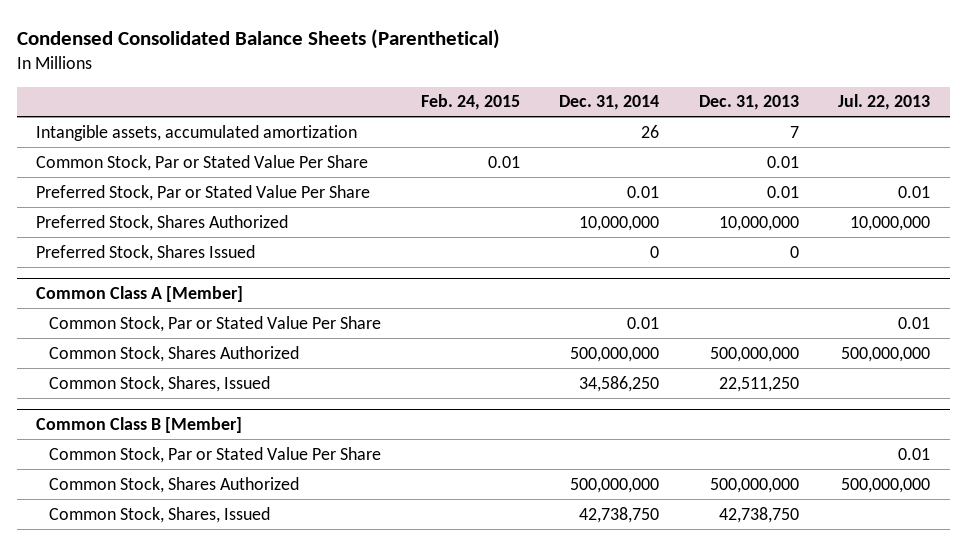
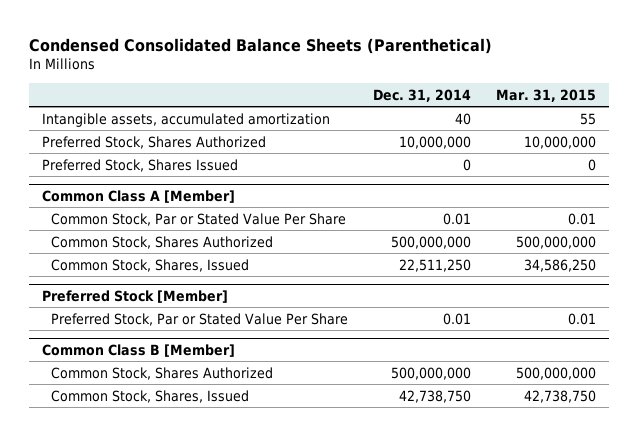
[420,94,520,111] Feb. 24, 2015 -> none
[698,95,799,111] Dec. 31, 2013 -> none
[838,94,931,111] Jul. 22, 2013 -> none
none -> [496,88,597,102] Mar. 31, 2015
[36,154,369,171] Common Stock, Par or Stated Value Per Share -> none
[36,184,371,201] Preferred Stock, Par or Stated Value Per Share -> none
[641,124,660,138] 26 -> [455,112,472,125] 40
[579,375,660,392] 34,586,250 -> [399,258,472,272] 22,511,250
none -> [41,289,228,303] Preferred Stock [Member]
none -> [51,312,349,326] Preferred Stock, Par or Stated Value Per Share
[49,446,382,463] Common Stock, Par or Stated Value Per Share -> none

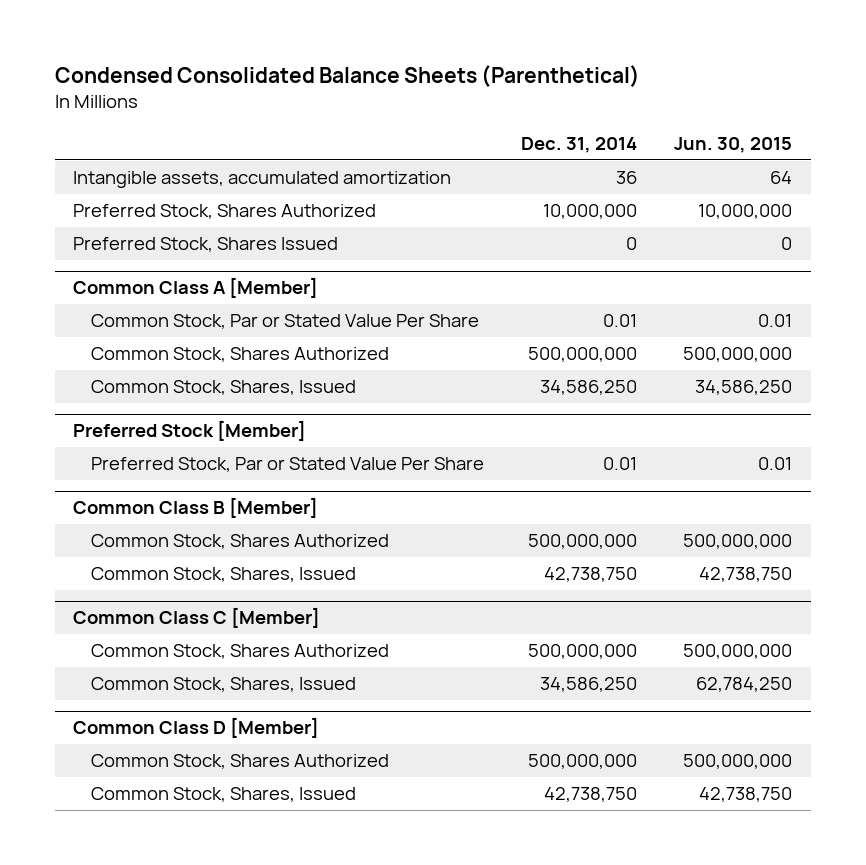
[496,88,597,102] Mar. 31, 2015 -> none
none -> [674,136,793,153] Jun. 30, 2015
[455,112,472,125] 40 -> [616,171,638,185] 36
[399,258,472,272] 22,511,250 -> [540,380,638,396] 34,586,250
none -> [73,607,321,629] Common Class C [Member]
none -> [91,644,390,660] Common Stock, Shares Authorized
none -> [91,677,357,693] Common Stock, Shares, Issued
none -> [73,717,320,739] Common Class D [Member]
none -> [91,754,390,770] Common Stock, Shares Authorized
none -> [91,787,357,803] Common Stock, Shares, Issued

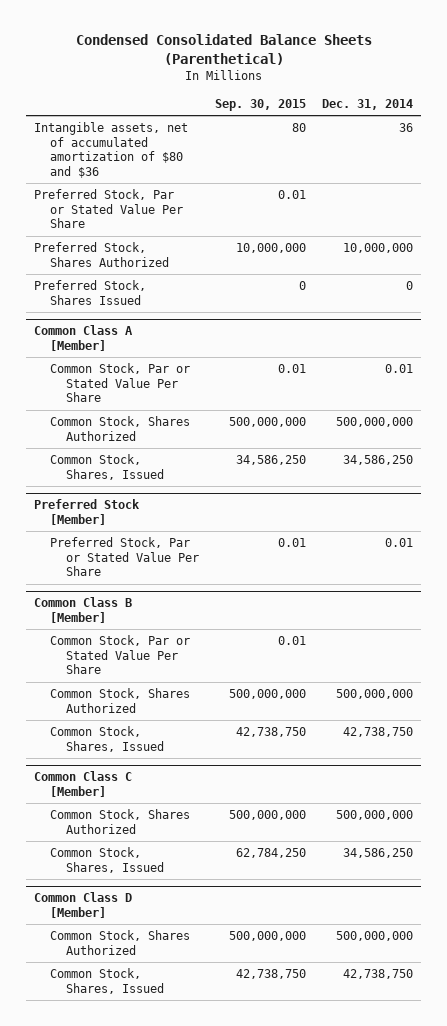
[674,136,793,153] Jun. 30, 2015 -> none
none -> [215,99,307,112] Sep. 30, 2015
[73,171,452,189] Intangible assets, accumulated amortization -> [33,122,188,179] Intangible assets, net of accumulated amortization of $80 and $36
none -> [33,189,183,229] Preferred Stock, Par or Stated Value Per Share
none -> [49,635,190,675] Common Stock, Par or Stated Value Per Share

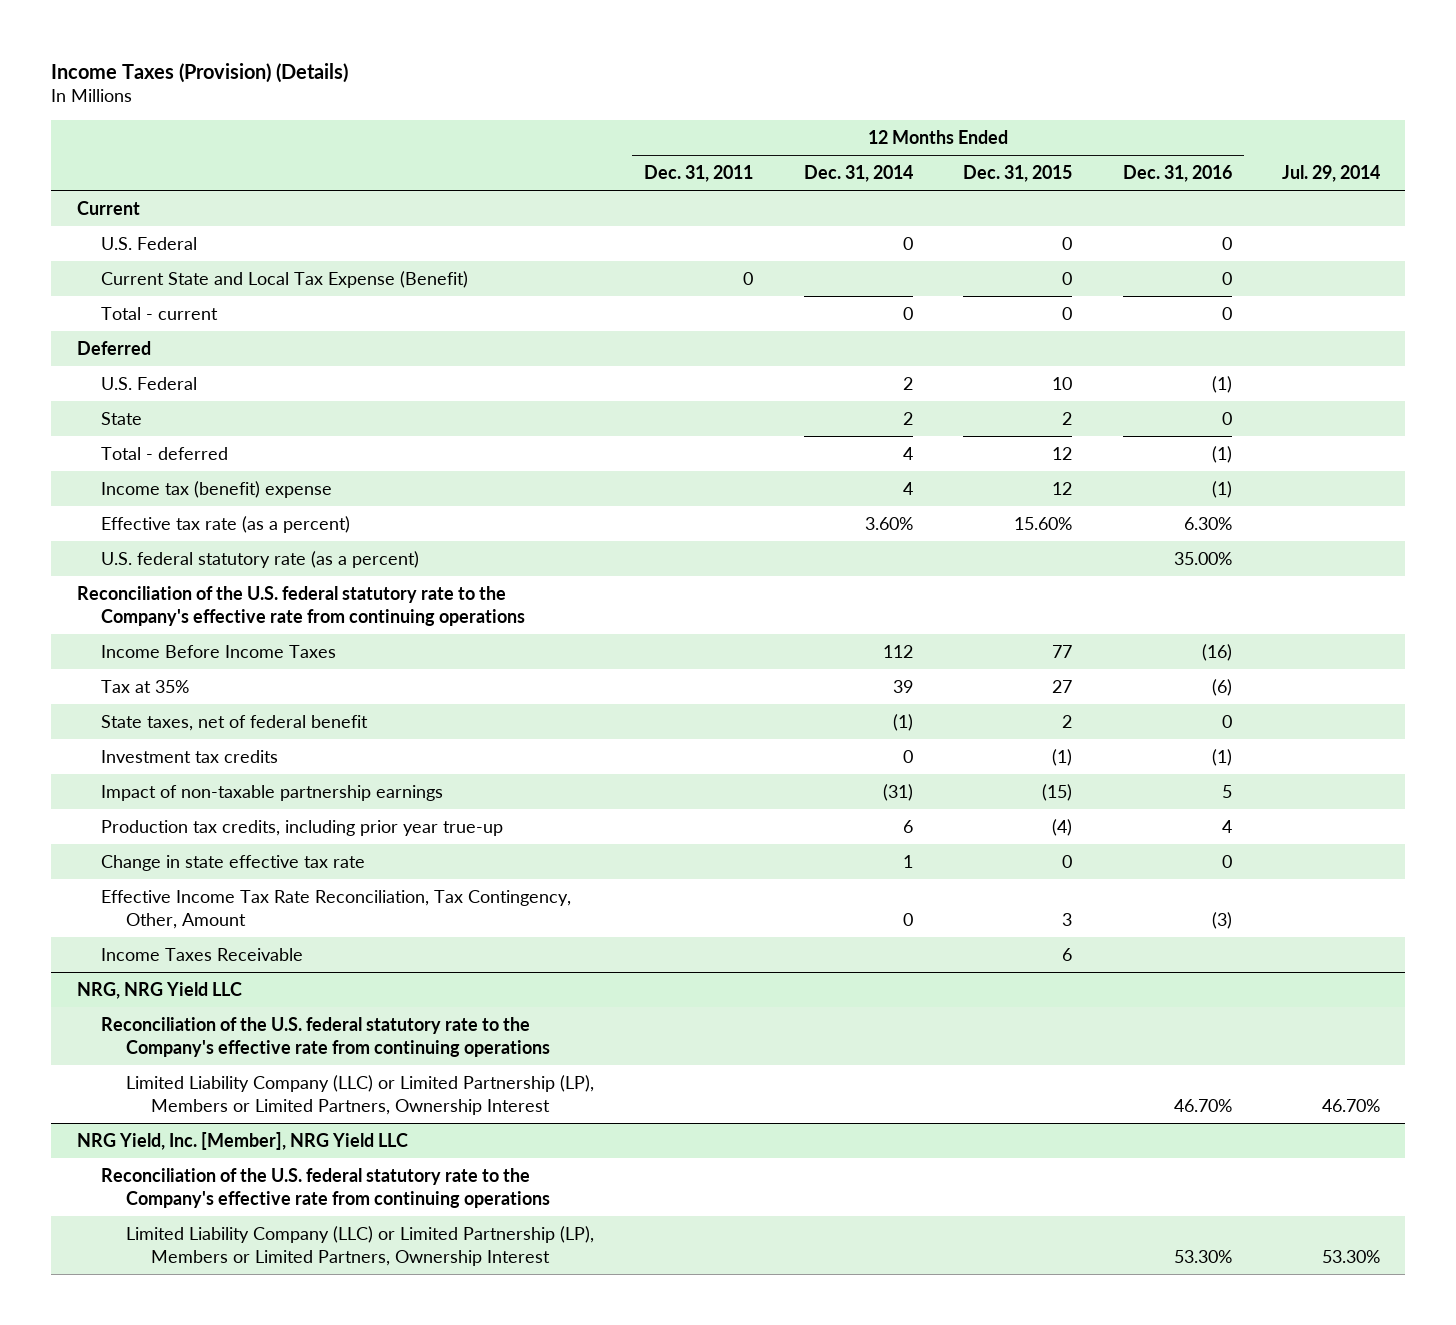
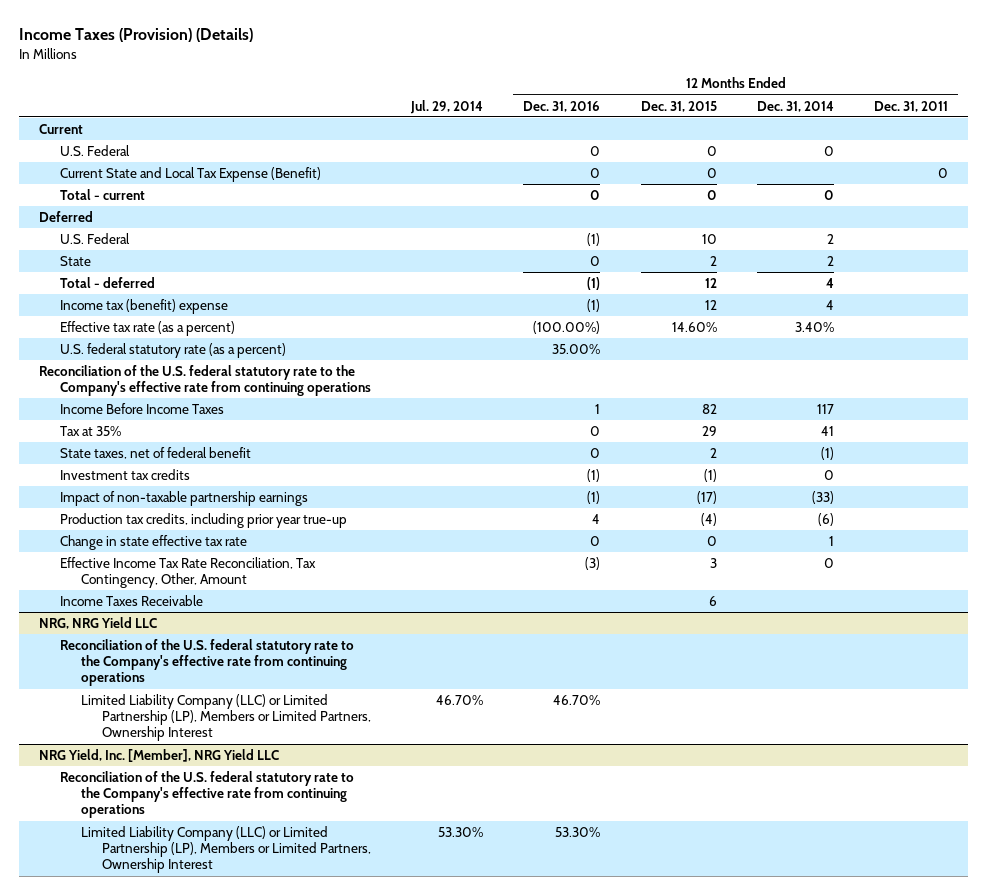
[864,516,913,530] 3.60% -> [794,321,834,332] 3.40%
[1014,516,1073,530] 15.60% -> [671,321,717,332] 14.60%
[1183,516,1232,530] 6.30% -> [533,320,601,334] (100.00%)
[882,644,913,658] 112 -> [816,403,834,414] 117
[1052,644,1073,658] 77 -> [701,403,717,414] 82
[1201,643,1232,661] (16) -> [595,403,601,414] 1
[892,679,913,693] 39 -> [820,425,834,436] 41
[1052,679,1073,693] 27 -> [701,425,717,436] 29
[1211,678,1232,696] (6) -> [590,425,601,436] 0
[882,783,913,801] (31) -> [811,490,834,504] (33)
[1042,783,1073,801] (15) -> [696,490,717,504] (17)
[1221,784,1232,798] 5 -> [587,490,601,504] (1)
[902,819,913,833] 6 -> [817,512,834,526] (6)

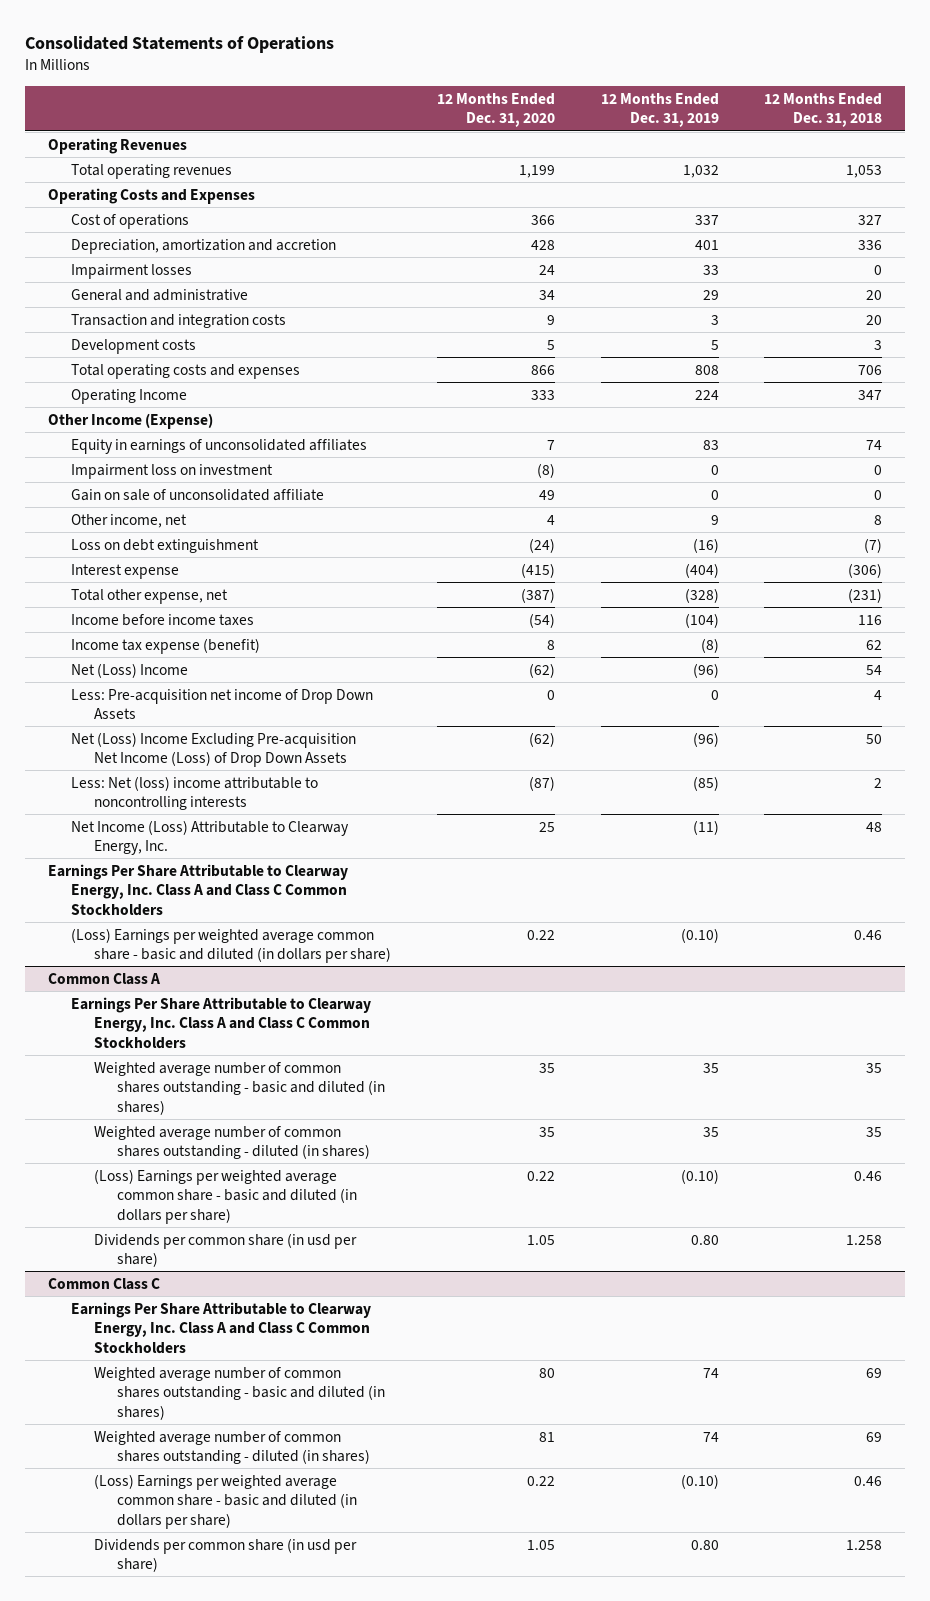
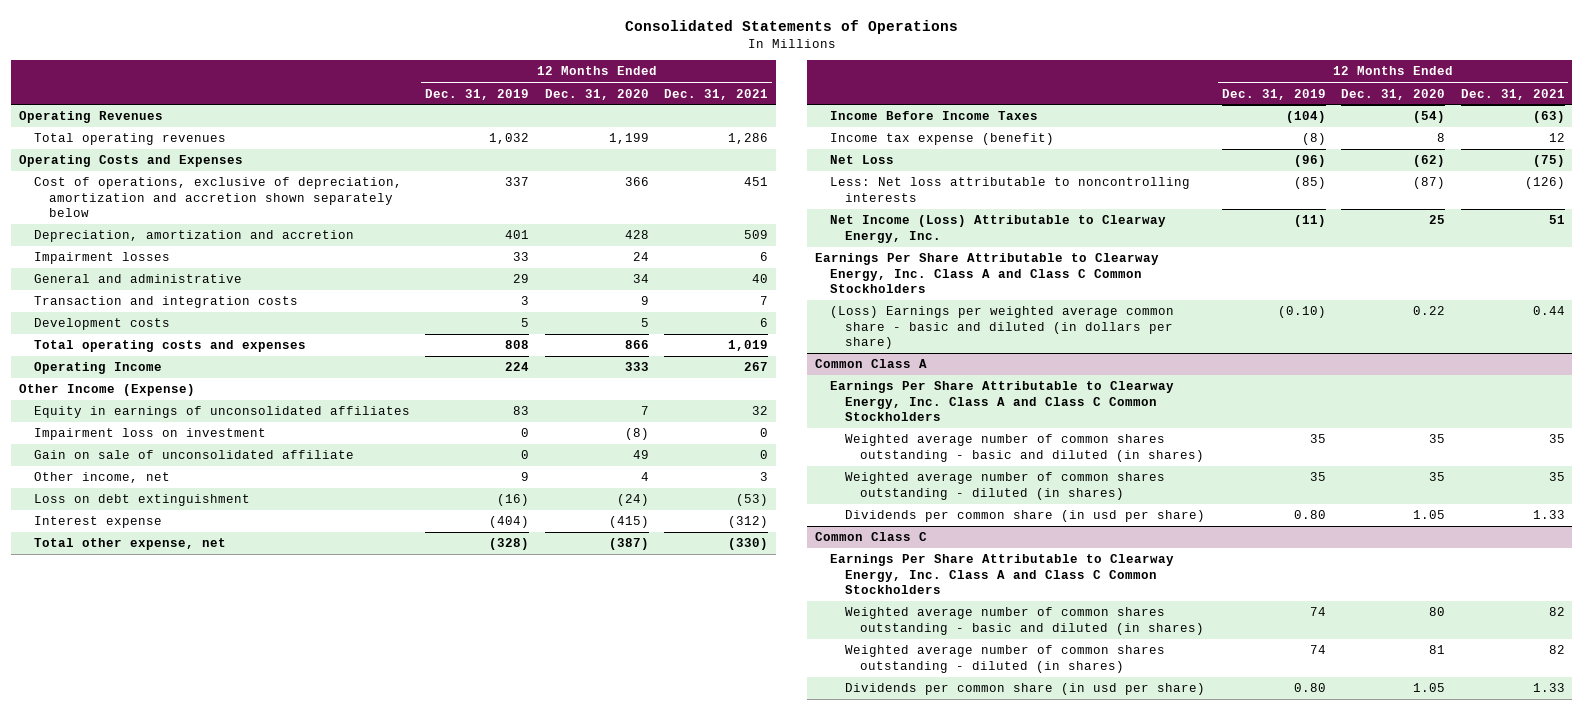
[764,92,883,128] 12 Months Ended Dec. 31, 2018 -> none
none -> [664,88,769,100] Dec. 31, 2021
[70,213,189,229] Cost of operations -> [33,177,402,218] Cost of operations, exclusive of depreciation, amortization and accretion shown separately below
[70,613,254,626] Income before income taxes -> [830,111,1039,121] Income Before Income Taxes
[70,688,373,720] Less: Pre-acquisition net income of Drop Down Assets -> none
[70,731,356,768] Net (Loss) Income Excluding Pre-acquisition Net Income (Loss) of Drop Down Assets -> none
[70,662,188,678] Net (Loss) Income -> [830,155,895,165] Net Loss
[70,775,318,811] Less: Net (loss) income attributable to noncontrolling interests -> [830,177,1191,202] Less: Net loss attributable to noncontrolling interests
[94,1168,358,1224] (Loss) Earnings per weighted average common share - basic and diluted (in dollars per share) -> none
[94,1473,358,1529] (Loss) Earnings per weighted average common share - basic and diluted (in dollars per share) -> none

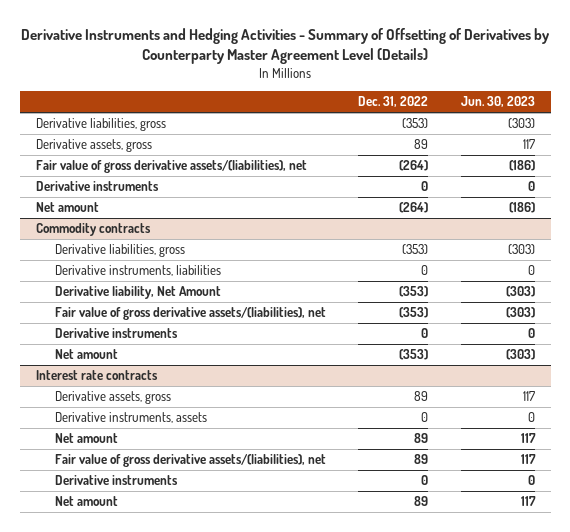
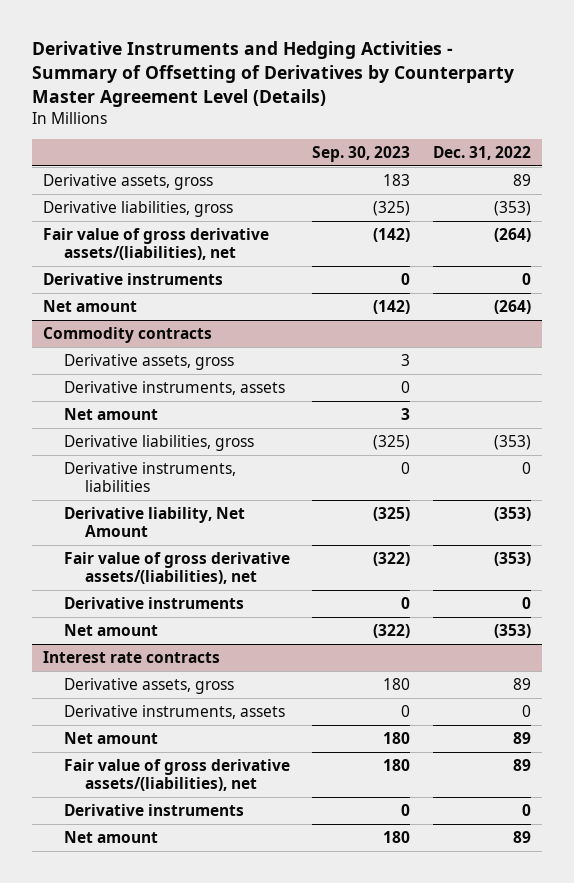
[460,96,535,108] Jun. 30, 2023 -> none
none -> [312,146,411,163] Sep. 30, 2023
[35,118,166,132] Derivative liabilities, gross -> [42,200,233,217] Derivative liabilities, gross
none -> [63,353,234,370] Derivative assets, gross
none -> [63,380,285,395] Derivative instruments, assets
none -> [63,407,158,420] Net amount

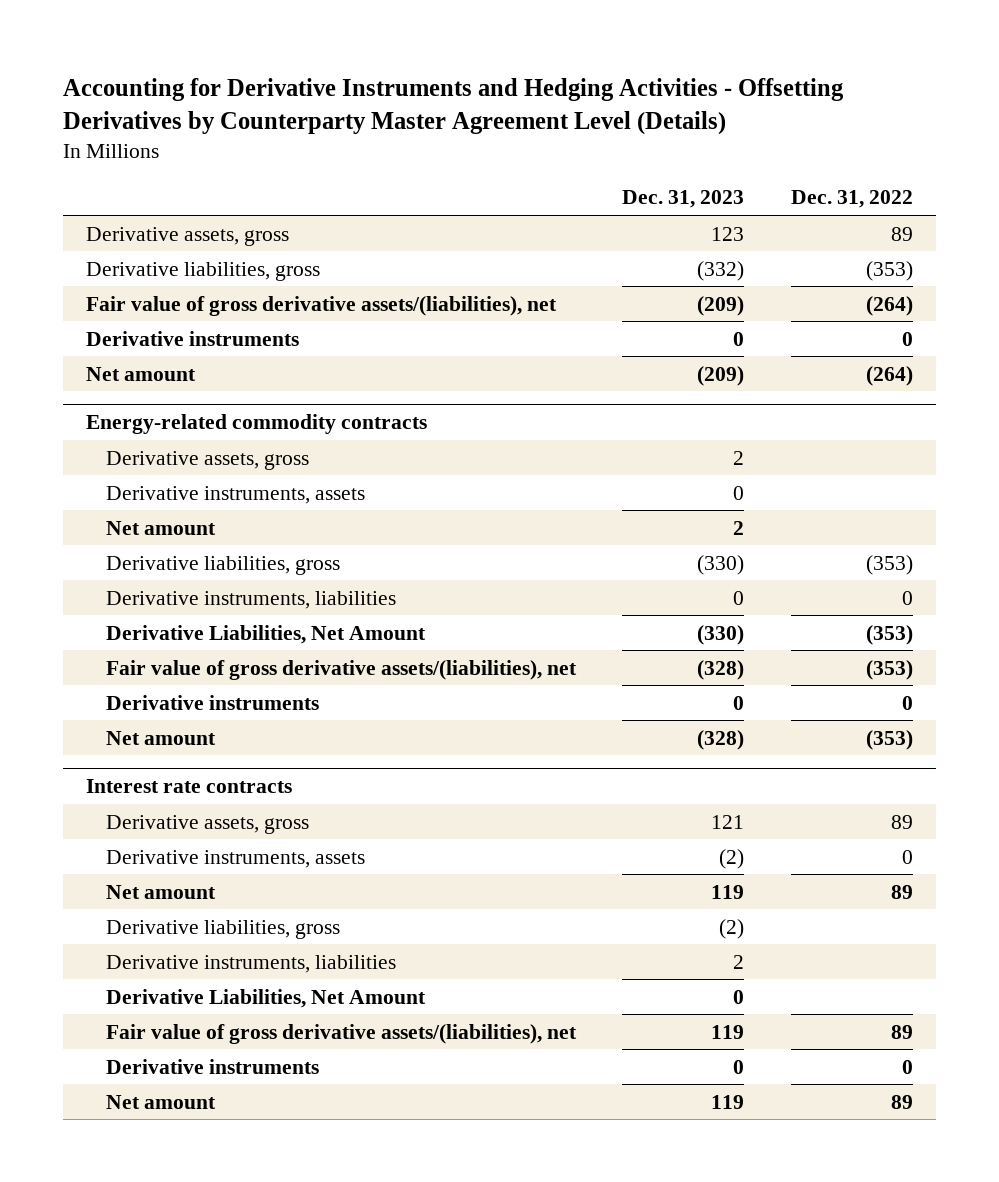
[31,41,514,108] Derivative Instruments and Hedging Activities - Summary of Offsetting of Derivatives by Counterparty Master Agreement Level (Details) -> [62,77,844,136] Accounting for Derivative Instruments and Hedging Activities - Offsetting Derivatives by Counterparty Master Agreement Level (Details)
[312,146,411,163] Sep. 30, 2023 -> none
none -> [622,190,745,209] Dec. 31, 2023
[42,326,212,343] Commodity contracts -> [85,413,427,434] Energy-related commodity contracts
[63,506,245,537] Derivative liability, Net Amount -> [105,624,426,644] Derivative Liabilities, Net Amount
none -> [105,919,340,939] Derivative liabilities, gross
none -> [105,954,396,973] Derivative instruments, liabilities
none -> [105,988,426,1008] Derivative Liabilities, Net Amount

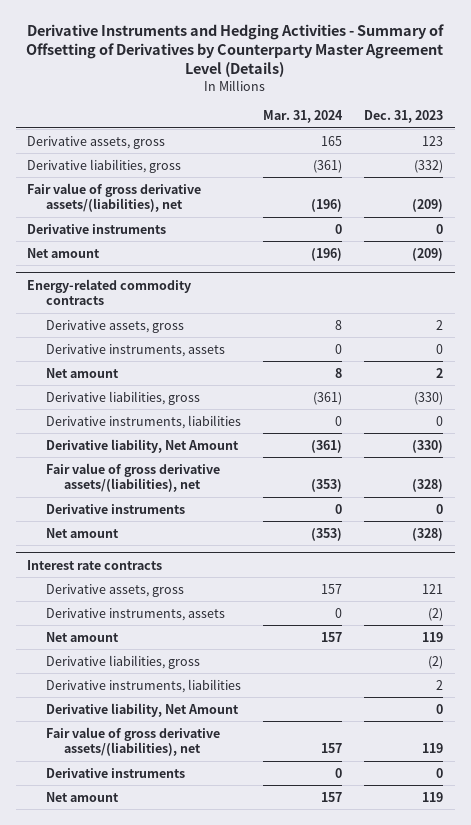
[62,77,844,136] Accounting for Derivative Instruments and Hedging Activities - Offsetting Derivatives by Counterparty Master Agreement Level (Details) -> [26,23,445,78] Derivative Instruments and Hedging Activities - Summary of Offsetting of Derivatives by Counterparty Master Agreement Level (Details)
[791,190,914,209] Dec. 31, 2022 -> none
none -> [262,110,343,124] Mar. 31, 2024
[105,624,426,644] Derivative Liabilities, Net Amount -> [45,438,239,453] Derivative liability, Net Amount
[105,988,426,1008] Derivative Liabilities, Net Amount -> [45,702,239,717] Derivative liability, Net Amount

